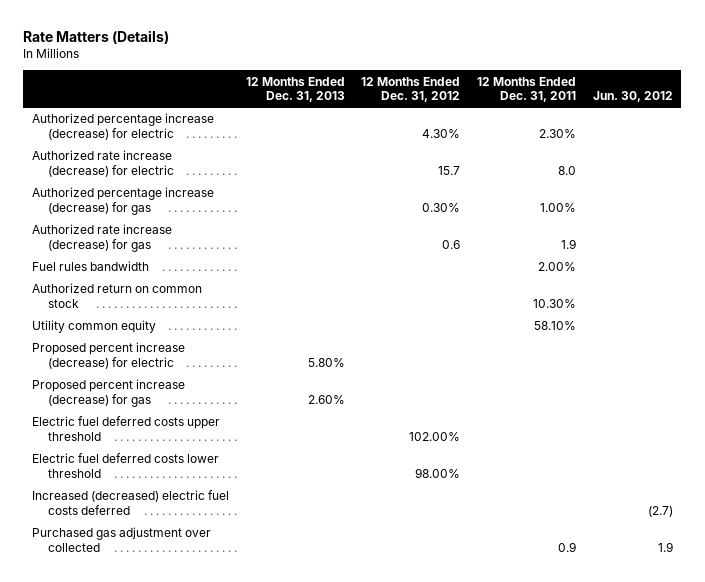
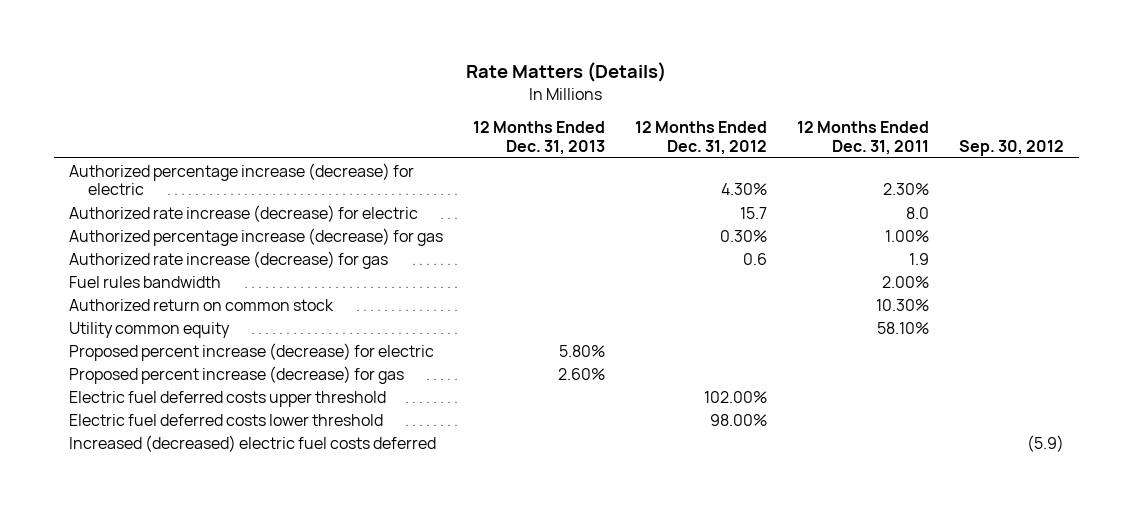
[592,91,673,103] Jun. 30, 2012 -> none
none -> [958,139,1064,156] Sep. 30, 2012
[31,527,211,552] Purchased gas adjustment over collected -> none

